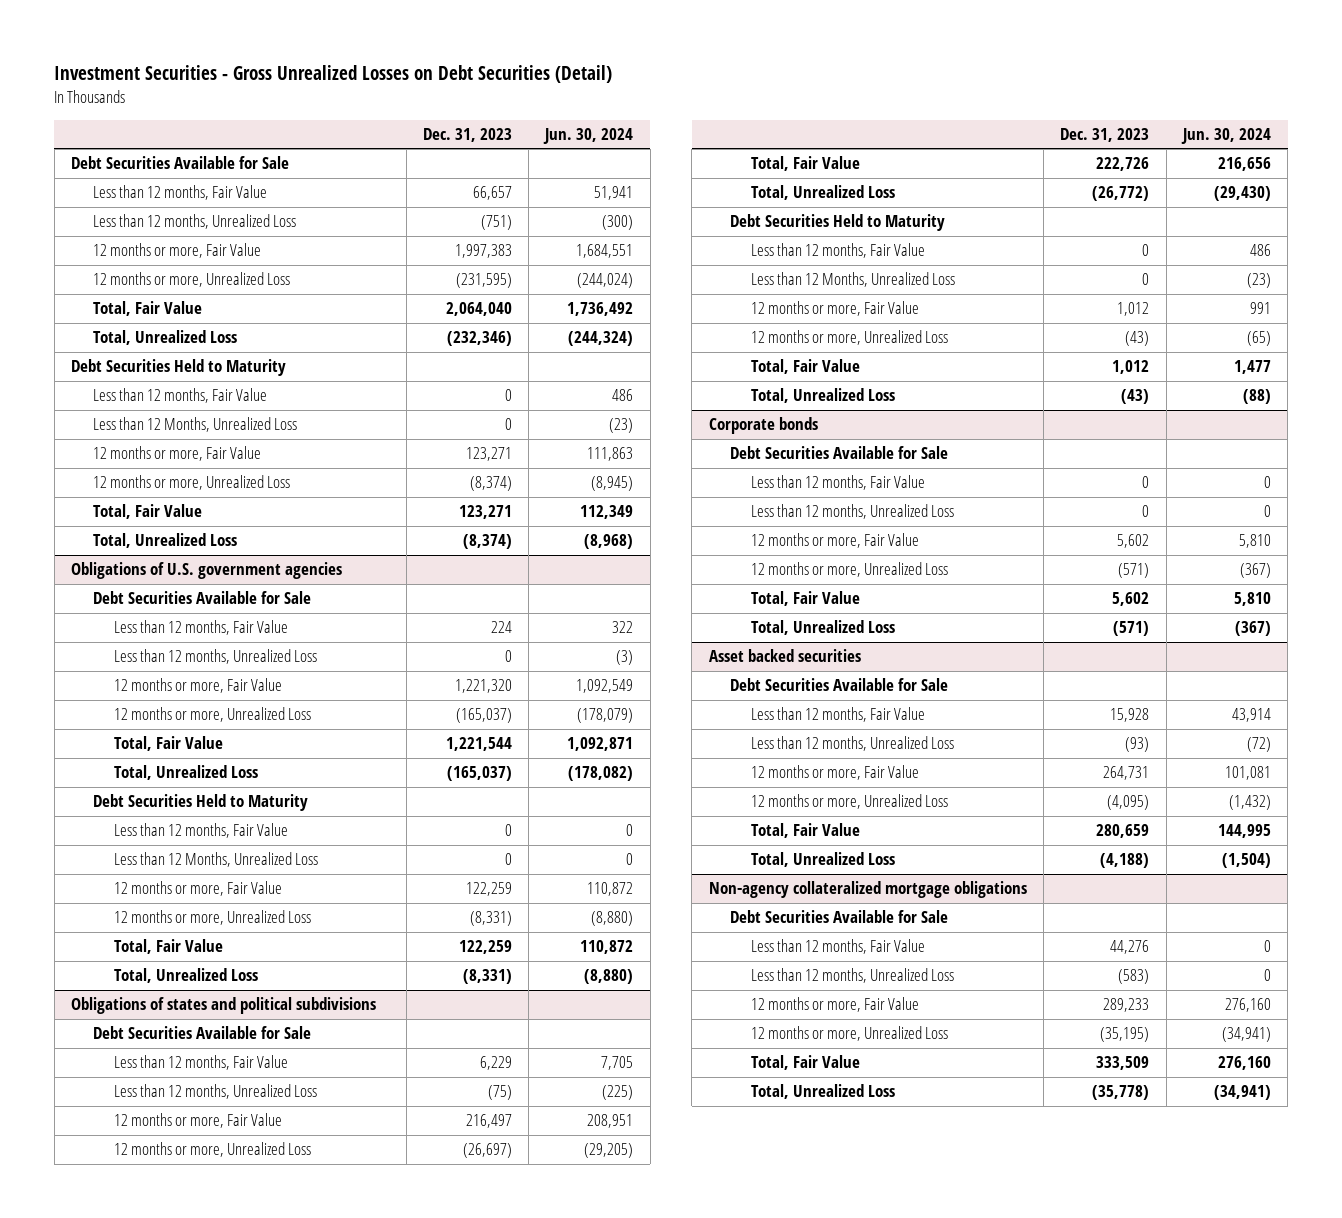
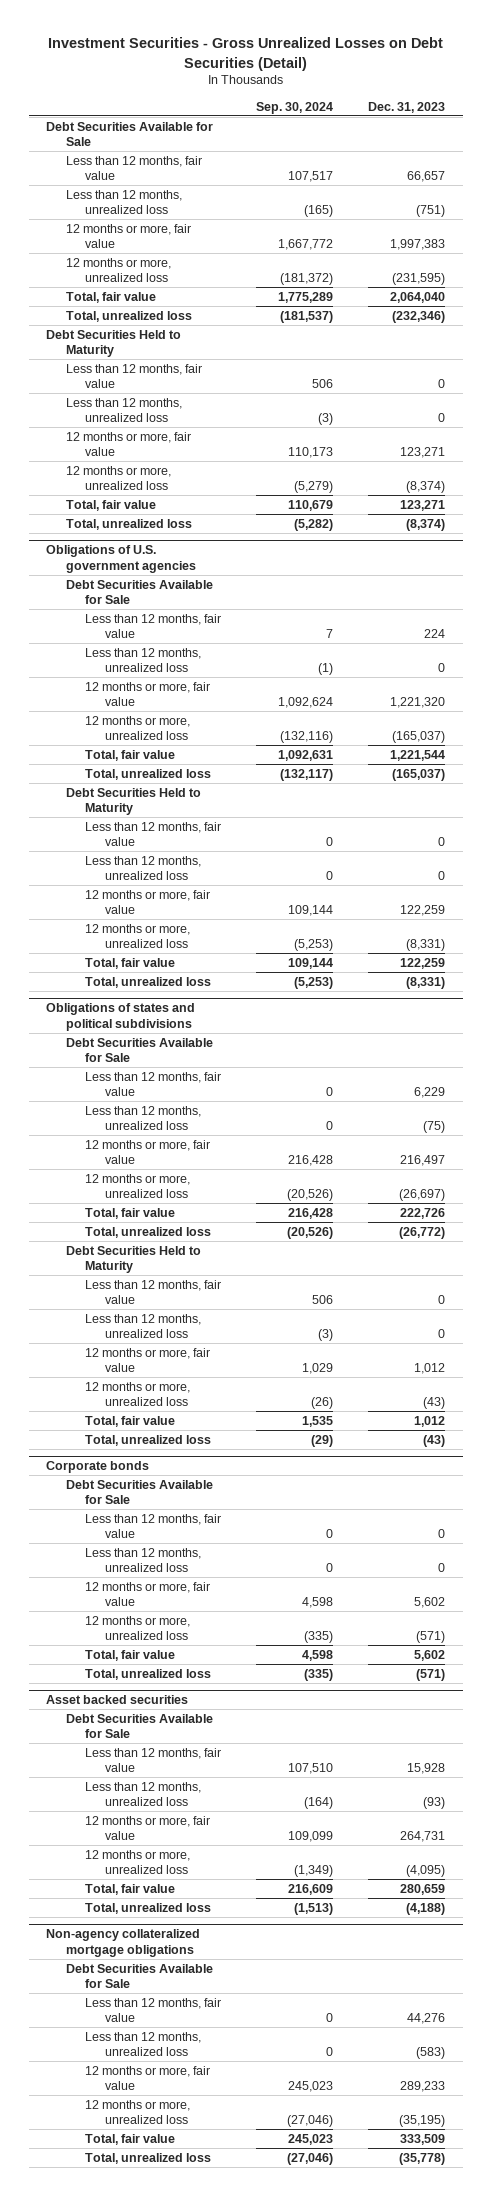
[543,127,634,144] Jun. 30, 2024 -> none
none -> [256,101,334,114] Sep. 30, 2024
[92,185,267,201] Less than 12 months, Fair Value -> [65,155,202,180] Less than 12 months, fair value
[92,214,296,230] Less than 12 months, Unrealized Loss -> [65,189,182,214] Less than 12 months, unrealized loss
[92,243,261,259] 12 months or more, Fair Value -> [65,223,191,248] 12 months or more, fair value
[92,272,290,288] 12 months or more, Unrealized Loss -> [65,257,171,282] 12 months or more, unrealized loss
[92,301,202,317] Total, Fair Value -> [65,291,156,303] Total, fair value
[92,330,237,346] Total, Unrealized Loss -> [65,310,192,322] Total, unrealized loss
[92,388,267,404] Less than 12 months, Fair Value -> [65,363,202,388] Less than 12 months, fair value
[92,417,297,433] Less than 12 Months, Unrealized Loss -> [65,397,182,422] Less than 12 months, unrealized loss
[92,446,261,462] 12 months or more, Fair Value -> [65,431,191,456] 12 months or more, fair value
[92,475,290,491] 12 months or more, Unrealized Loss -> [65,465,171,490] 12 months or more, unrealized loss
[92,504,202,520] Total, Fair Value -> [65,499,156,511] Total, fair value
[92,533,237,549] Total, Unrealized Loss -> [65,518,192,530] Total, unrealized loss
[113,620,288,636] Less than 12 months, Fair Value -> [85,613,222,638] Less than 12 months, fair value
[113,649,317,665] Less than 12 months, Unrealized Loss -> [85,647,202,672] Less than 12 months, unrealized loss
[113,678,282,694] 12 months or more, Fair Value -> [85,681,211,706] 12 months or more, fair value
[113,707,311,723] 12 months or more, Unrealized Loss -> [85,715,191,740] 12 months or more, unrealized loss
[113,736,223,752] Total, Fair Value -> [85,749,176,761] Total, fair value
[113,765,258,781] Total, Unrealized Loss -> [85,768,212,780] Total, unrealized loss
[113,823,288,839] Less than 12 months, Fair Value -> [85,821,222,846] Less than 12 months, fair value
[113,852,318,868] Less than 12 Months, Unrealized Loss -> [85,855,202,880] Less than 12 months, unrealized loss
[113,881,282,897] 12 months or more, Fair Value -> [85,889,211,914] 12 months or more, fair value
[113,910,311,926] 12 months or more, Unrealized Loss -> [85,923,191,948] 12 months or more, unrealized loss
[113,939,223,955] Total, Fair Value -> [85,957,176,969] Total, fair value
[113,968,258,984] Total, Unrealized Loss -> [85,976,212,988] Total, unrealized loss
[113,1055,288,1071] Less than 12 months, Fair Value -> [85,1071,222,1096] Less than 12 months, fair value
[113,1084,317,1100] Less than 12 months, Unrealized Loss -> [85,1105,202,1130] Less than 12 months, unrealized loss
[113,1113,282,1129] 12 months or more, Fair Value -> [85,1139,211,1164] 12 months or more, fair value
[113,1142,311,1158] 12 months or more, Unrealized Loss -> [85,1173,191,1198] 12 months or more, unrealized loss
[751,156,861,172] Total, Fair Value -> [85,1207,176,1219] Total, fair value
[751,185,896,201] Total, Unrealized Loss -> [85,1226,212,1238] Total, unrealized loss
[751,243,926,259] Less than 12 months, Fair Value -> [85,1279,222,1304] Less than 12 months, fair value
[751,272,956,288] Less than 12 Months, Unrealized Loss -> [85,1313,202,1338] Less than 12 months, unrealized loss
[751,301,920,317] 12 months or more, Fair Value -> [85,1347,211,1372] 12 months or more, fair value
[751,330,949,346] 12 months or more, Unrealized Loss -> [85,1381,191,1406] 12 months or more, unrealized loss
[751,359,861,375] Total, Fair Value -> [85,1415,176,1427] Total, fair value
[751,388,896,404] Total, Unrealized Loss -> [85,1434,212,1446] Total, unrealized loss
[751,475,926,491] Less than 12 months, Fair Value -> [85,1513,222,1538] Less than 12 months, fair value
[751,504,955,520] Less than 12 months, Unrealized Loss -> [85,1547,202,1572] Less than 12 months, unrealized loss
[751,533,920,549] 12 months or more, Fair Value -> [85,1581,211,1606] 12 months or more, fair value
[751,562,949,578] 12 months or more, Unrealized Loss -> [85,1615,191,1640] 12 months or more, unrealized loss
[751,591,861,607] Total, Fair Value -> [85,1649,176,1661] Total, fair value
[751,620,896,636] Total, Unrealized Loss -> [85,1668,212,1680] Total, unrealized loss
[751,707,926,723] Less than 12 months, Fair Value -> [85,1747,222,1772] Less than 12 months, fair value
[751,736,955,752] Less than 12 months, Unrealized Loss -> [85,1781,202,1806] Less than 12 months, unrealized loss
[751,765,920,781] 12 months or more, Fair Value -> [85,1815,211,1840] 12 months or more, fair value
[751,794,949,810] 12 months or more, Unrealized Loss -> [85,1849,191,1874] 12 months or more, unrealized loss
[751,823,861,839] Total, Fair Value -> [85,1883,176,1895] Total, fair value
[751,852,896,868] Total, Unrealized Loss -> [85,1902,212,1914] Total, unrealized loss
[751,939,926,955] Less than 12 months, Fair Value -> [85,1997,222,2022] Less than 12 months, fair value
[751,968,955,984] Less than 12 months, Unrealized Loss -> [85,2031,202,2056] Less than 12 months, unrealized loss
[751,997,920,1013] 12 months or more, Fair Value -> [85,2065,211,2090] 12 months or more, fair value
[751,1026,949,1042] 12 months or more, Unrealized Loss -> [85,2099,191,2124] 12 months or more, unrealized loss
[751,1055,861,1071] Total, Fair Value -> [85,2133,176,2145] Total, fair value
[751,1084,896,1100] Total, Unrealized Loss -> [85,2152,212,2164] Total, unrealized loss

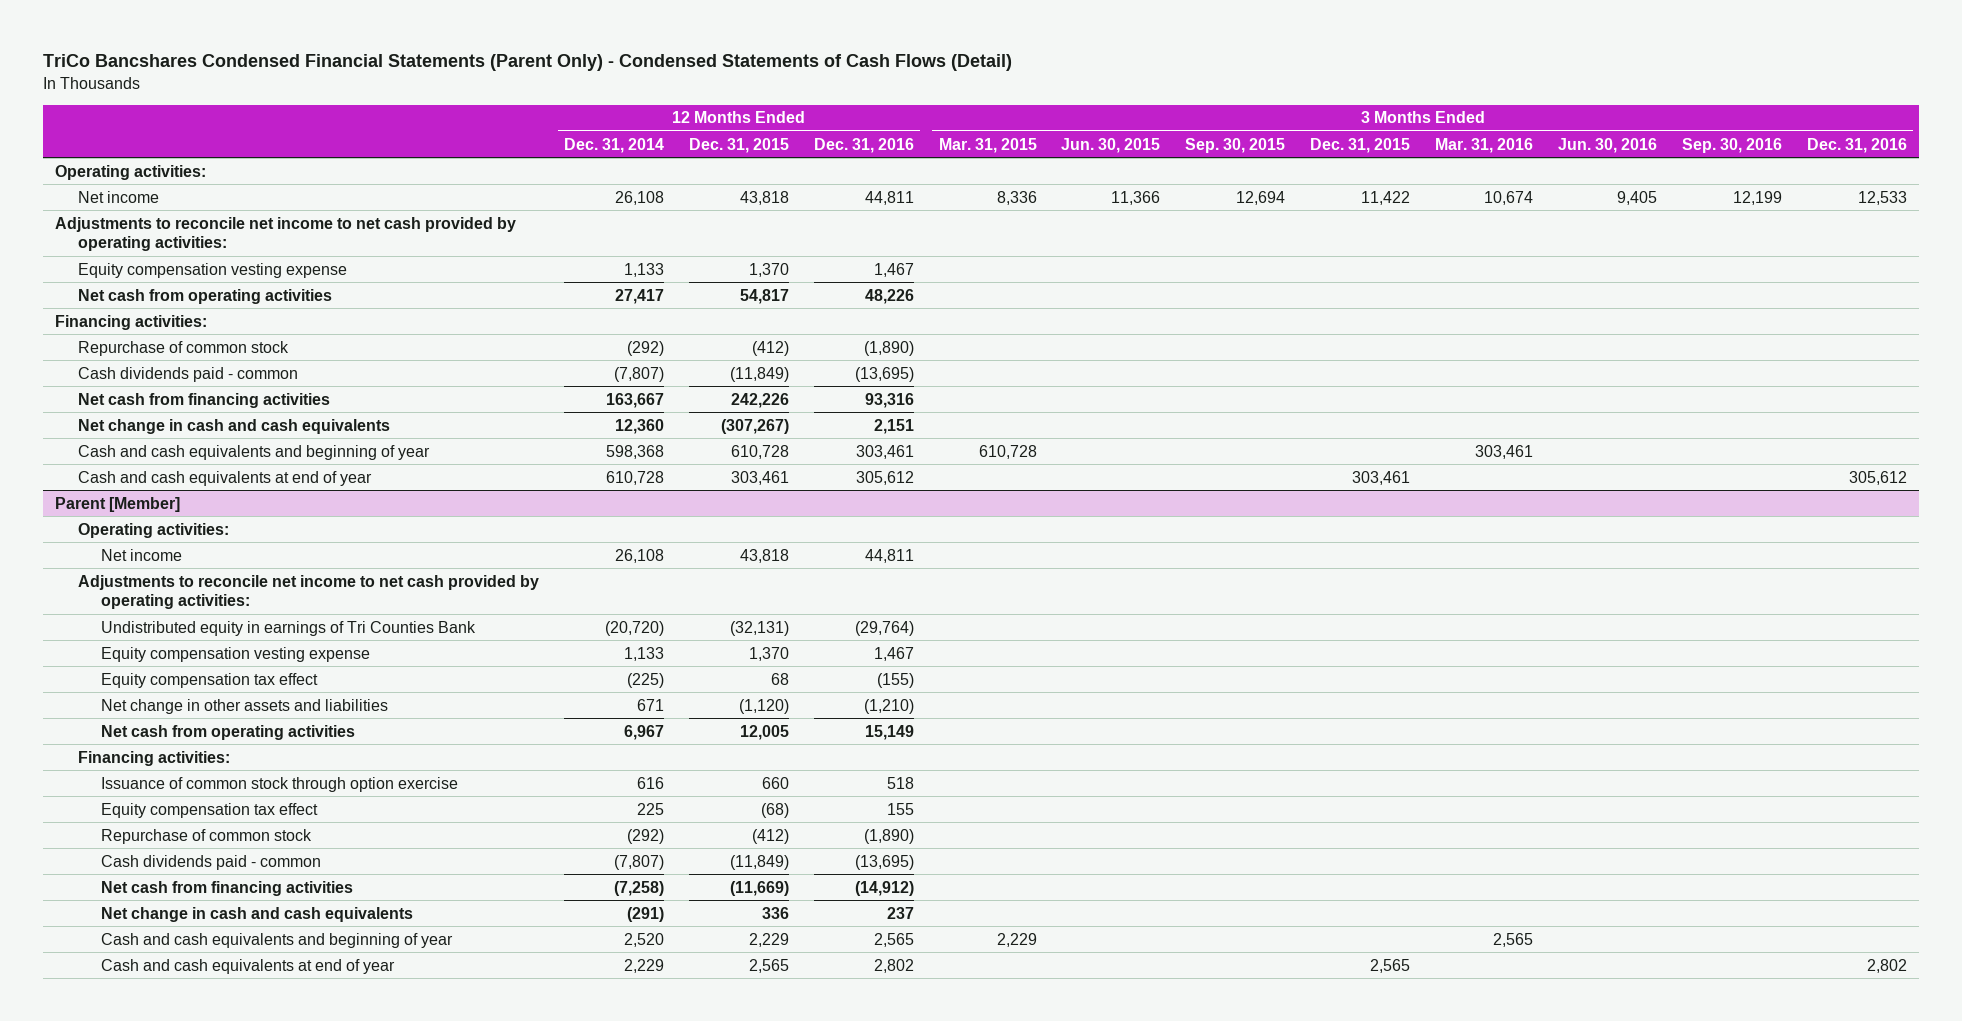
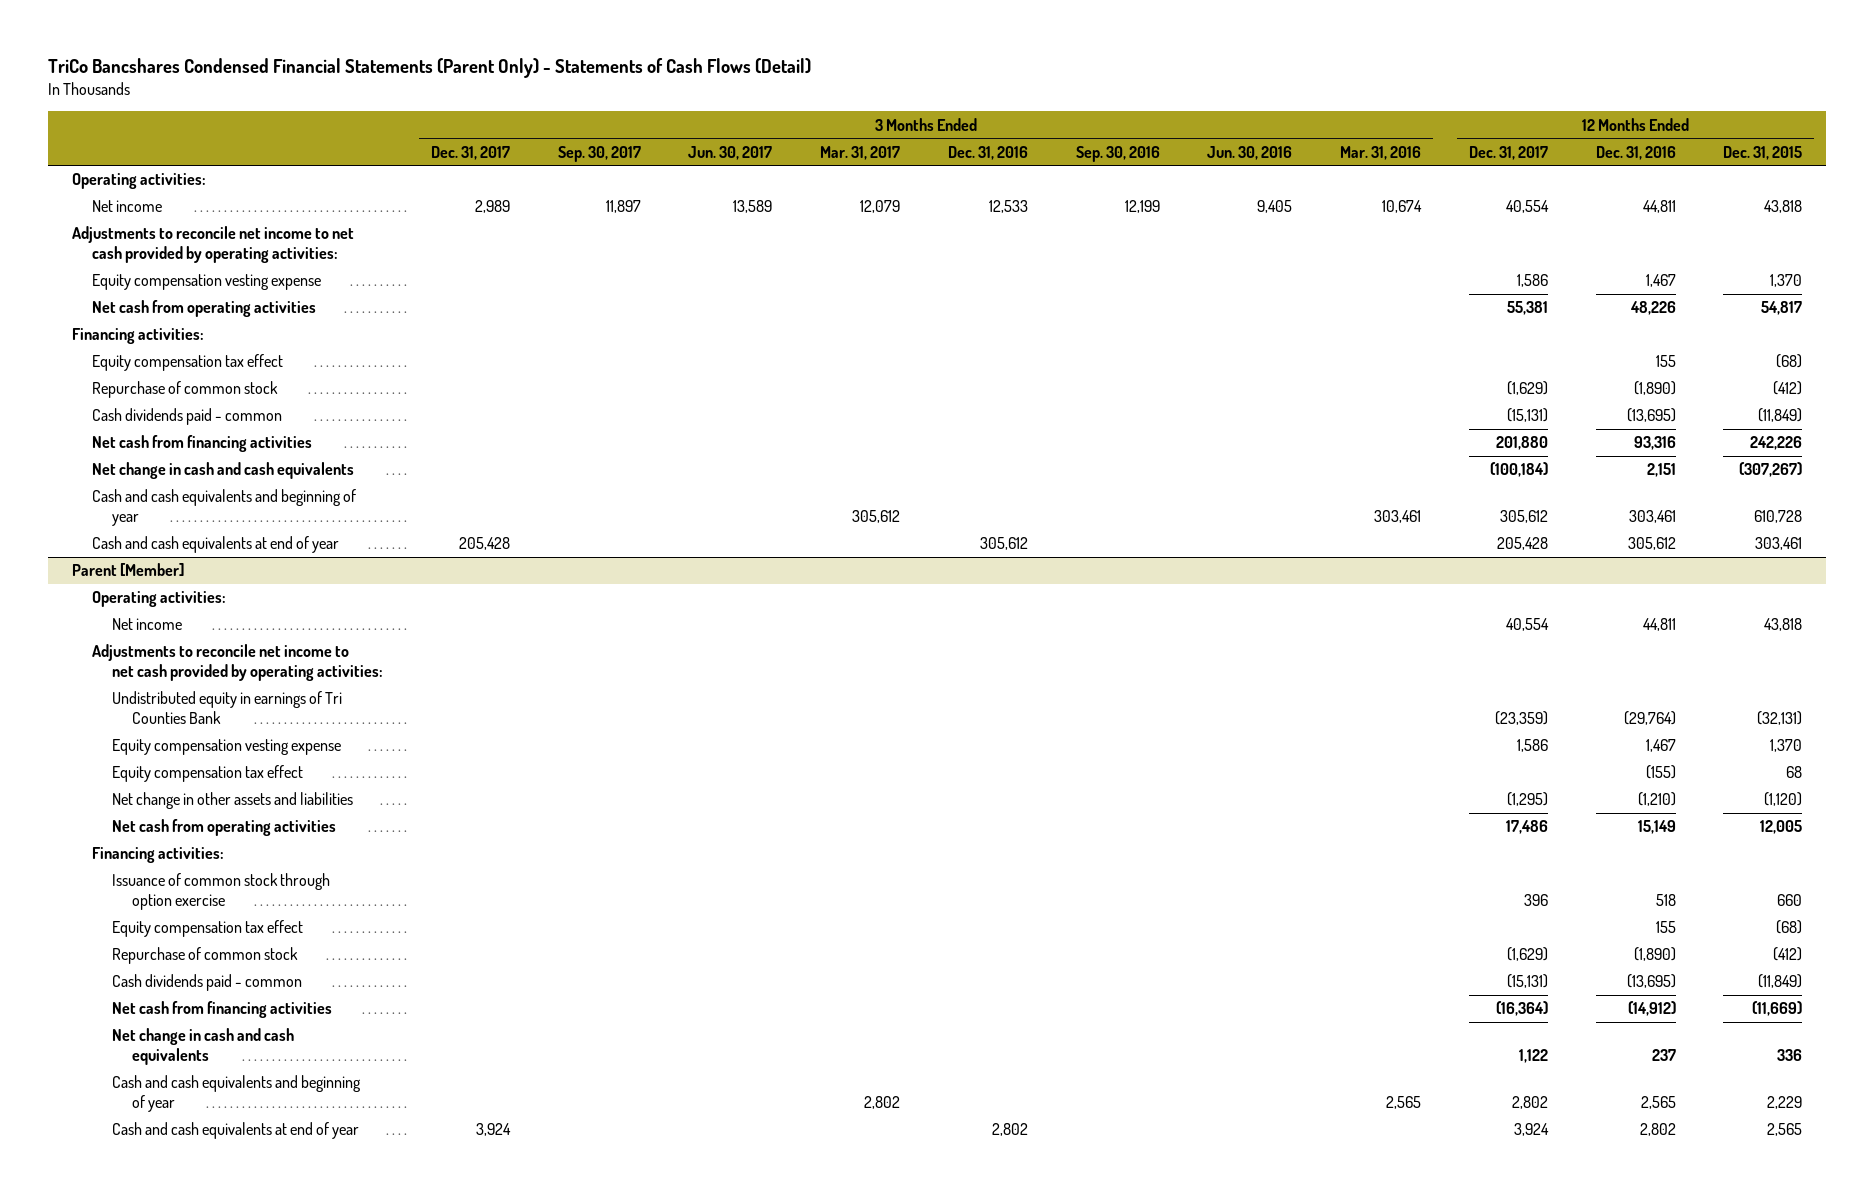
[42,54,1012,72] TriCo Bancshares Condensed Financial Statements (Parent Only) - Condensed Statements of Cash Flows (Detail) -> [48,58,812,79] TriCo Bancshares Condensed Financial Statements (Parent Only) - Statements of Cash Flows (Detail)
[563,137,664,153] Dec. 31, 2014 -> none
[938,137,1037,153] Mar. 31, 2015 -> none
[1061,137,1161,153] Jun. 30, 2015 -> none
[1185,137,1286,153] Sep. 30, 2015 -> none
[1310,137,1411,153] Dec. 31, 2015 -> none
none -> [430,145,510,160] Dec. 31, 2017
none -> [557,145,641,162] Sep. 30, 2017
none -> [688,145,773,160] Jun. 30, 2017
none -> [820,145,901,160] Mar. 31, 2017
none -> [1468,145,1548,160] Dec. 31, 2017
none -> [92,354,284,372] Equity compensation tax effect

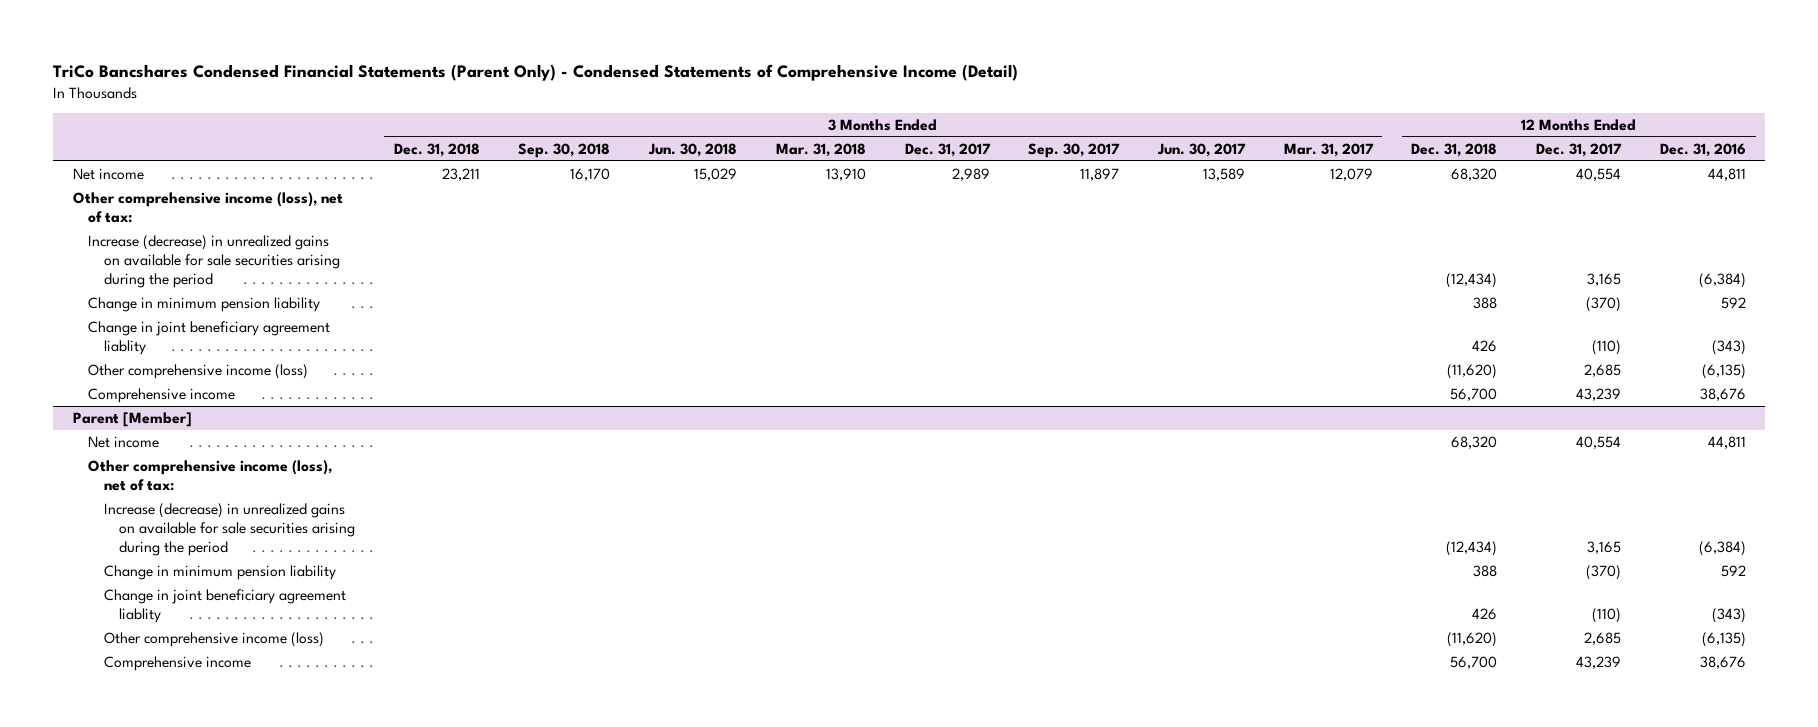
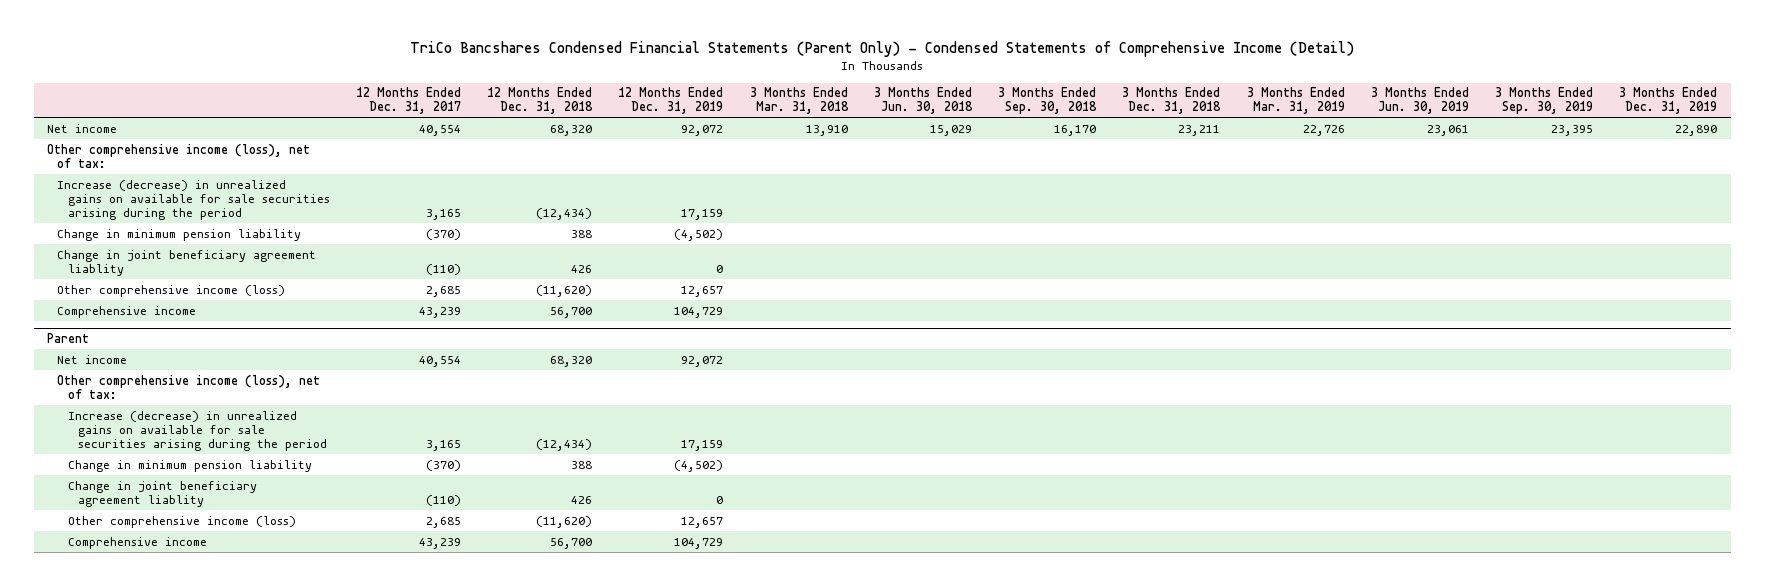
[904,143,991,158] Dec. 31, 2017 -> none
[1028,143,1121,159] Sep. 30, 2017 -> none
[1156,143,1246,158] Jun. 30, 2017 -> none
[1283,143,1374,158] Mar. 31, 2017 -> none
[1659,143,1746,158] Dec. 31, 2016 -> none
none -> [618,87,724,115] 12 Months Ended Dec. 31, 2019
none -> [1246,87,1345,115] 3 Months Ended Mar. 31, 2019
none -> [1370,87,1469,115] 3 Months Ended Jun. 30, 2019
none -> [1495,87,1594,115] 3 Months Ended Sep. 30, 2019
none -> [1619,87,1718,115] 3 Months Ended Dec. 31, 2019
[72,412,192,428] Parent [Member] -> [47,332,90,343] Parent

